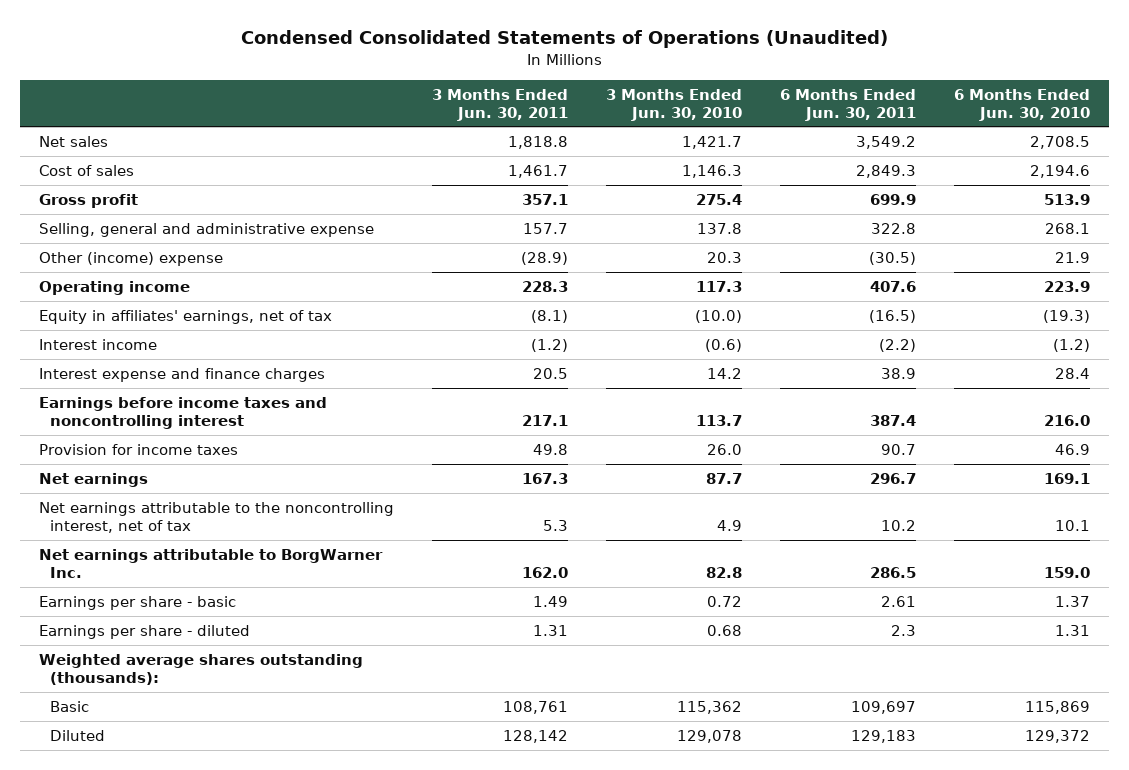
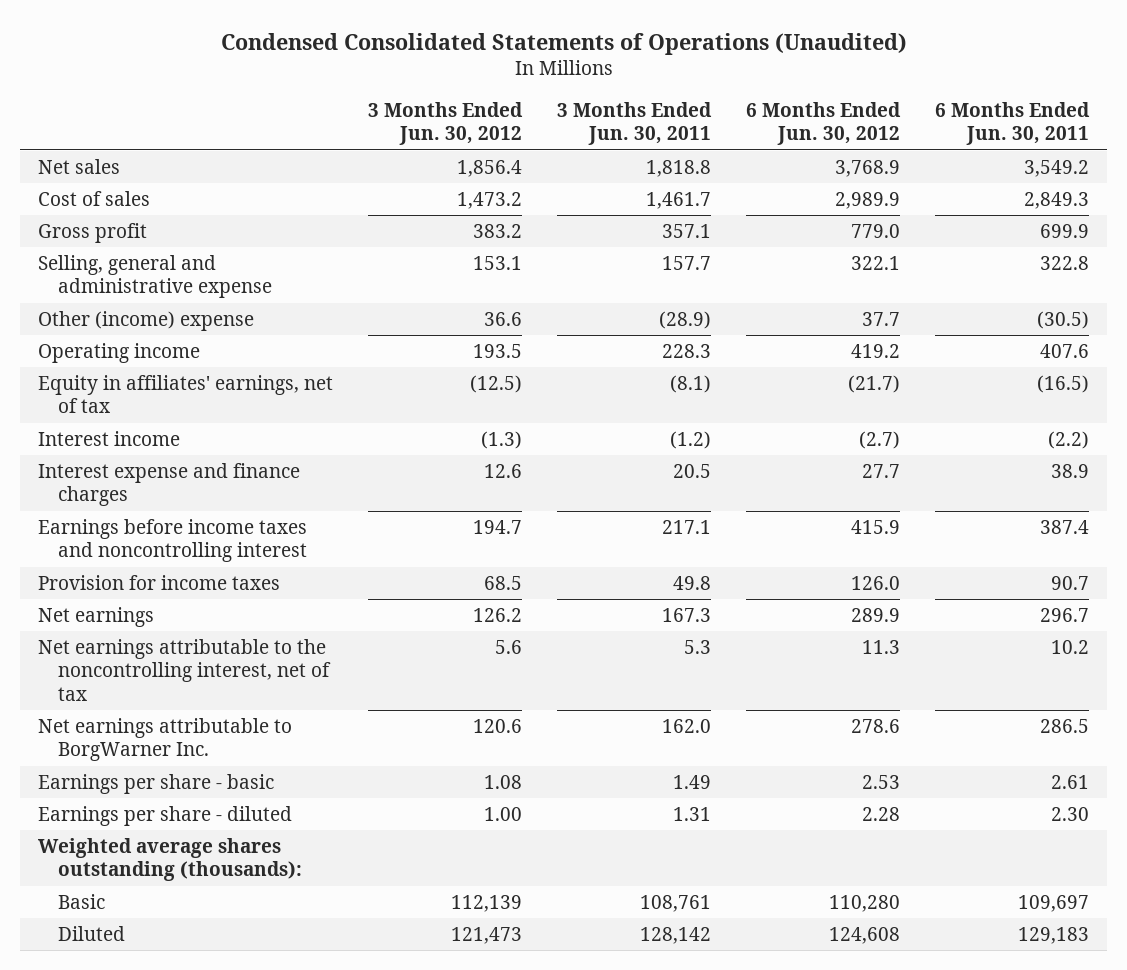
[606,88,743,121] 3 Months Ended Jun. 30, 2010 -> none
[953,88,1090,121] 6 Months Ended Jun. 30, 2010 -> none
none -> [367,101,523,146] 3 Months Ended Jun. 30, 2012
none -> [746,101,902,146] 6 Months Ended Jun. 30, 2012
[890,624,916,636] 2.3 -> [1051,806,1090,821] 2.30

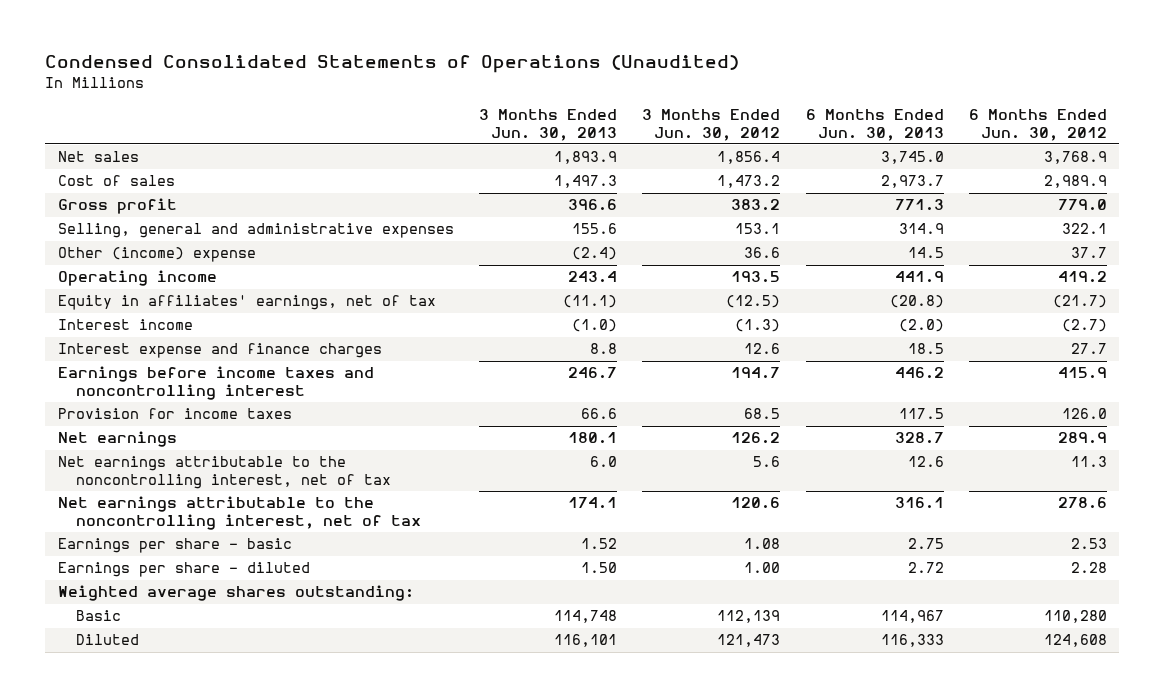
[557,101,713,146] 3 Months Ended Jun. 30, 2011 -> none
[935,101,1091,146] 6 Months Ended Jun. 30, 2011 -> none
none -> [479,109,618,141] 3 Months Ended Jun. 30, 2013
none -> [805,109,944,141] 6 Months Ended Jun. 30, 2013
[37,254,273,299] Selling, general and administrative expense -> [57,223,454,239] Selling, general and administrative expenses
[37,717,292,762] Net earnings attributable to BorgWarner Inc. -> [57,496,422,530] Net earnings attributable to the noncontrolling interest, net of tax
[37,837,303,882] Weighted average shares outstanding (thousands): -> [57,585,414,602] Weighted average shares outstanding:

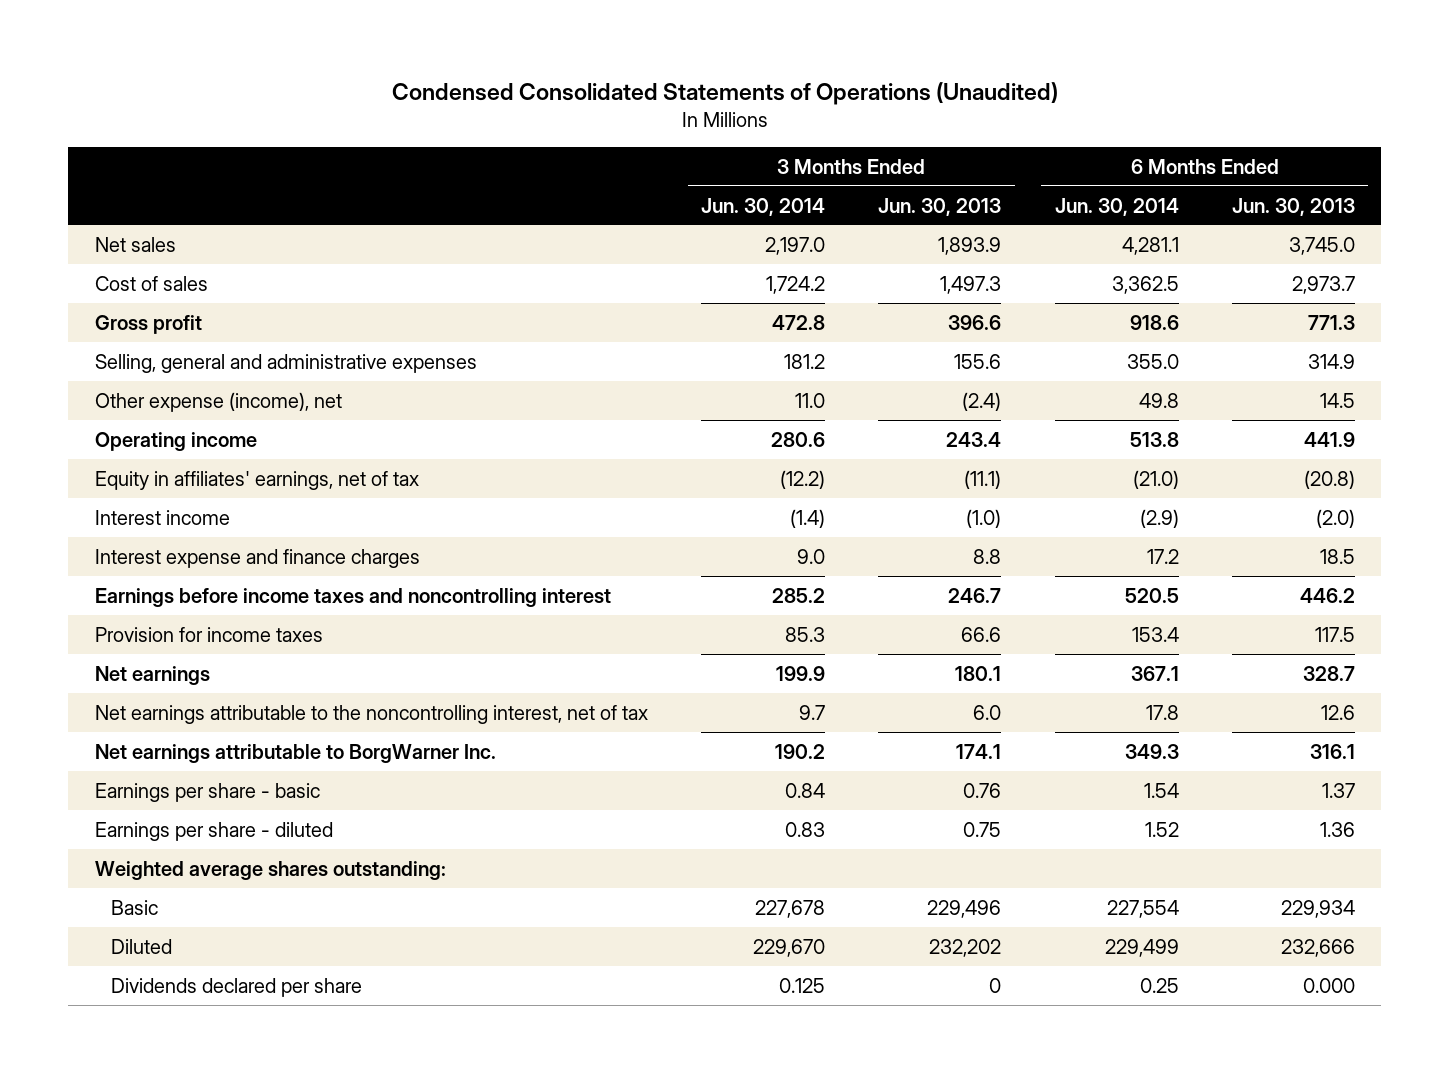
[642,109,781,141] 3 Months Ended Jun. 30, 2012 -> none
[968,109,1107,141] 6 Months Ended Jun. 30, 2012 -> none
none -> [701,197,826,216] Jun. 30, 2014
none -> [1054,197,1179,216] Jun. 30, 2014
[57,247,256,263] Other (income) expense -> [94,391,342,412] Other expense (income), net
[57,496,422,530] Net earnings attributable to the noncontrolling interest, net of tax -> [94,743,496,763] Net earnings attributable to BorgWarner Inc.
[581,538,618,550] 1.52 -> [963,782,1002,798] 0.76
[907,538,944,550] 2.75 -> [1321,782,1355,798] 1.37
[581,562,618,574] 1.50 -> [963,821,1002,837] 0.75
[907,562,944,574] 2.72 -> [1319,821,1355,837] 1.36
[554,610,618,624] 114,748 -> [927,899,1002,918] 229,496
[880,610,944,624] 114,967 -> [1280,899,1355,918] 229,934
[554,634,618,648] 116,101 -> [929,938,1002,957] 232,202
[880,634,944,648] 116,333 -> [1280,938,1355,957] 232,666
none -> [111,977,363,997] Dividends declared per share

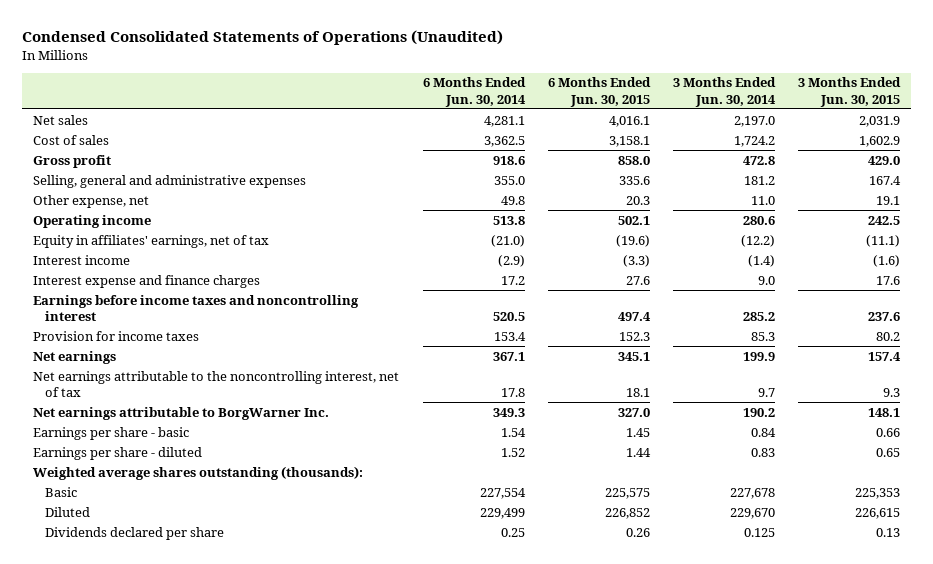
[878,197,1002,216] Jun. 30, 2013 -> none
[1231,197,1355,216] Jun. 30, 2013 -> none
none -> [547,77,651,107] 6 Months Ended Jun. 30, 2015
none -> [797,77,901,107] 3 Months Ended Jun. 30, 2015
[94,391,342,412] Other expense (income), net -> [33,194,150,208] Other expense, net
[94,860,446,880] Weighted average shares outstanding: -> [33,465,364,480] Weighted average shares outstanding (thousands):

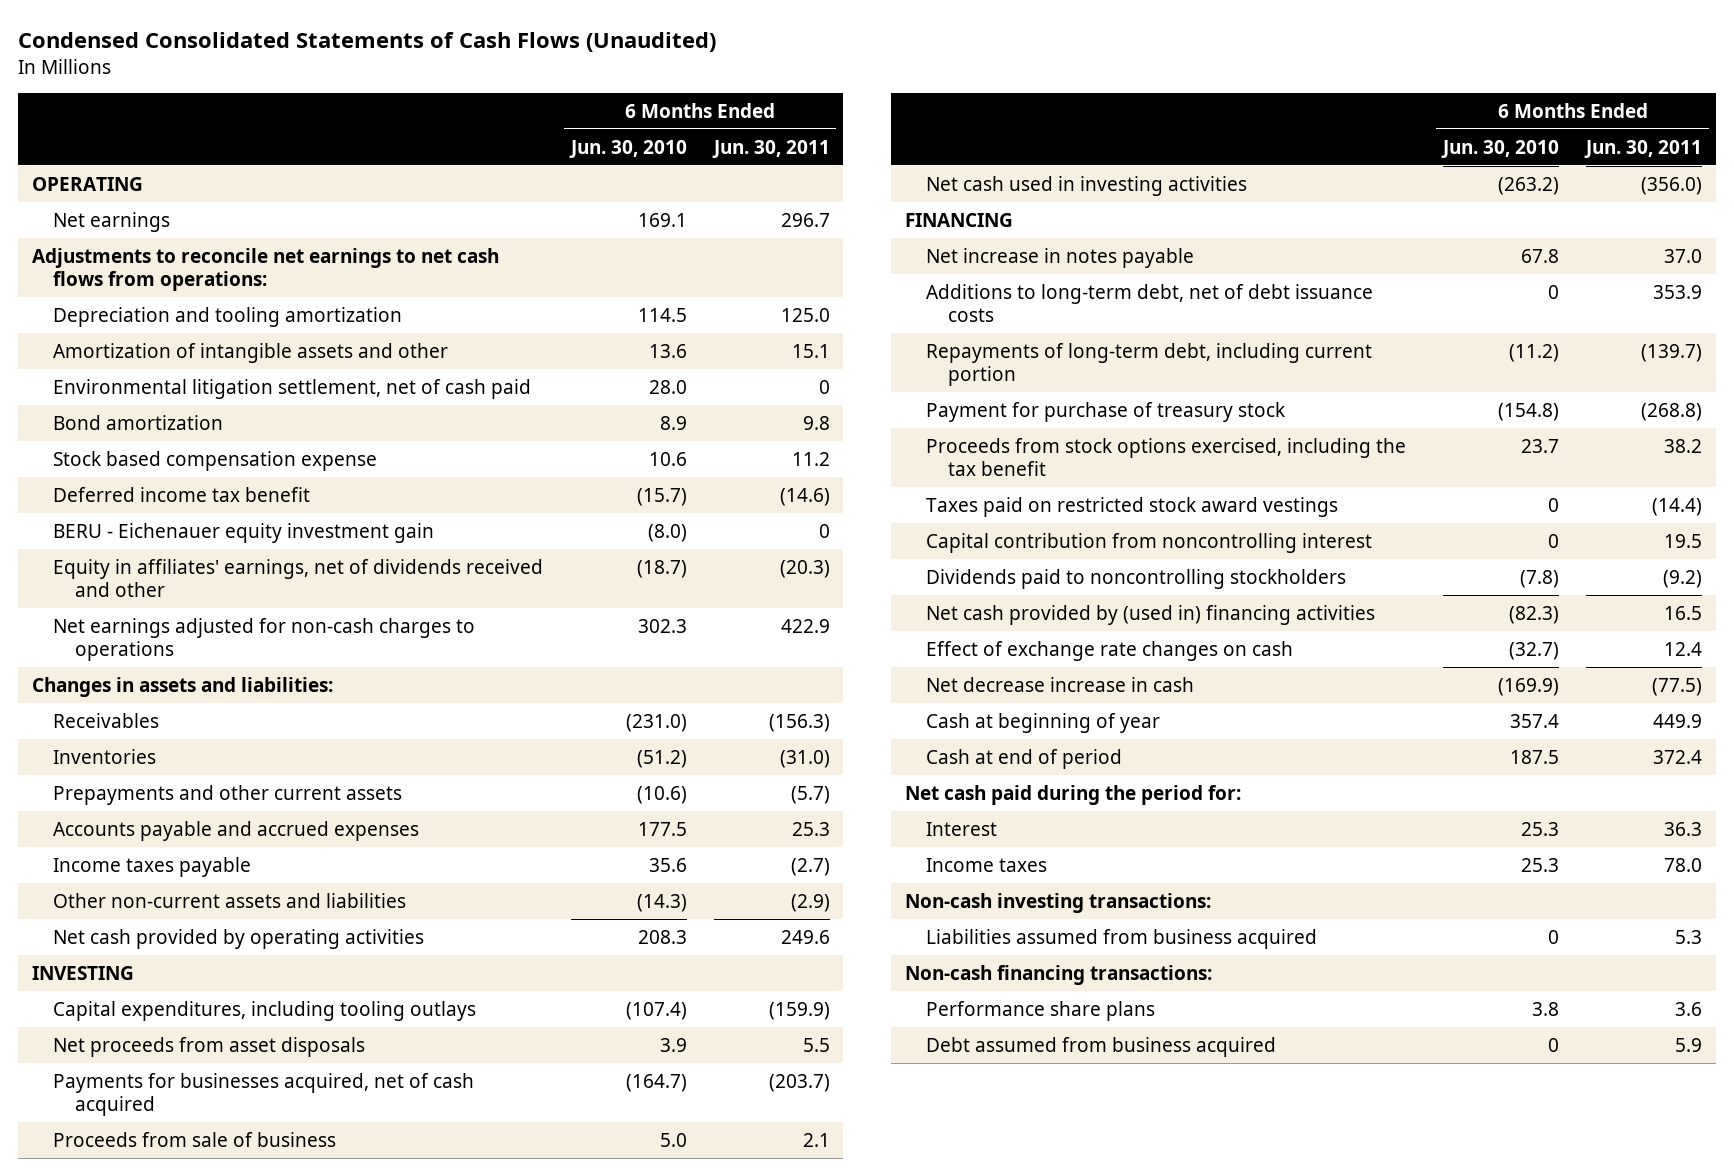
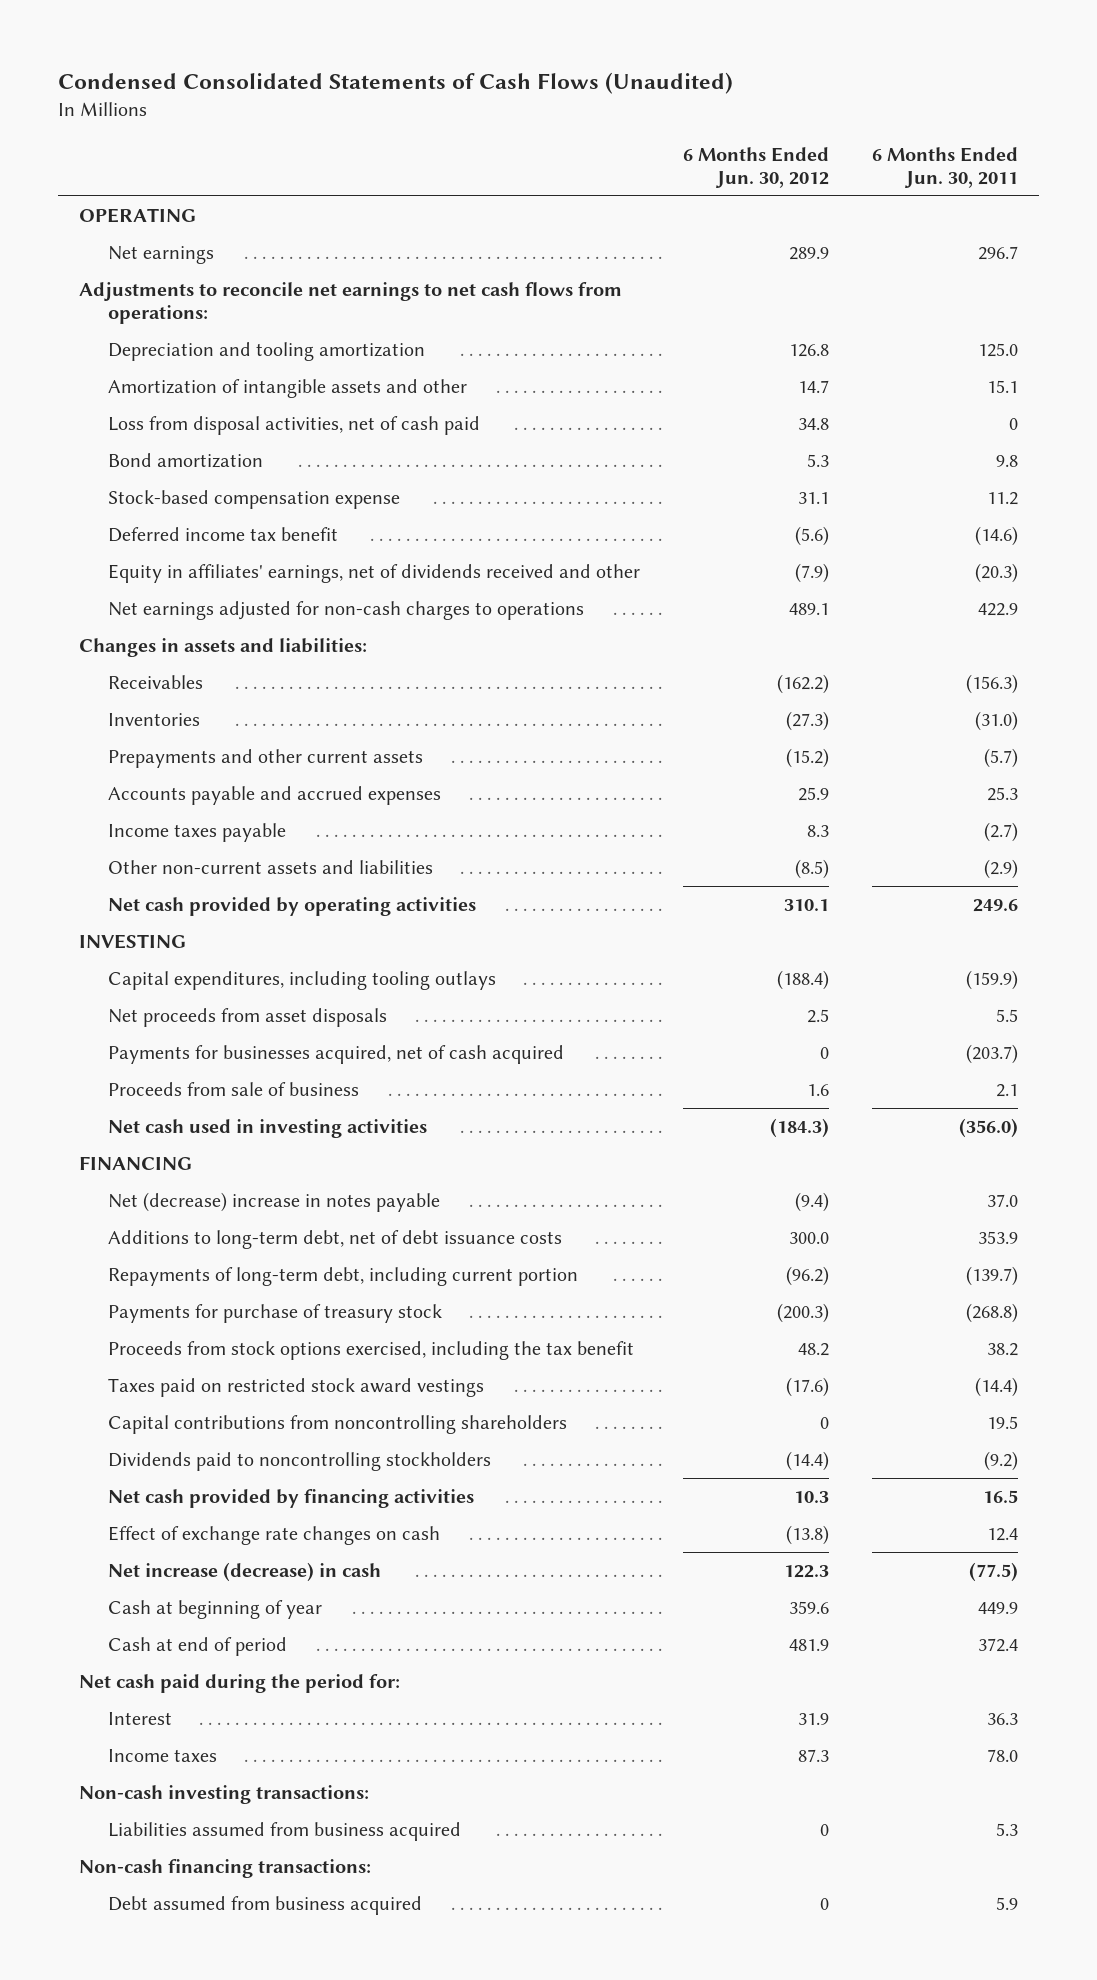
[568,139,687,158] Jun. 30, 2010 -> none
none -> [683,146,830,188] 6 Months Ended Jun. 30, 2012
[53,378,532,399] Environmental litigation settlement, net of cash paid -> none
none -> [108,415,481,435] Loss from disposal activities, net of cash paid
[53,450,378,471] Stock based compensation expense -> [108,489,401,509] Stock-based compensation expense
[53,522,435,543] BERU - Eichenauer equity investment gain -> none
[926,247,1195,268] Net increase in notes payable -> [108,1191,441,1212] Net (decrease) increase in notes payable
[926,401,1286,422] Payment for purchase of treasury stock -> [108,1303,443,1323] Payments for purchase of treasury stock
[926,532,1373,553] Capital contribution from noncontrolling interest -> [108,1414,568,1434] Capital contributions from noncontrolling shareholders
[926,604,1376,625] Net cash provided by (used in) financing activities -> [108,1488,475,1508] Net cash provided by financing activities
[926,676,1195,692] Net decrease increase in cash -> [108,1561,382,1582] Net increase (decrease) in cash
[926,1000,1156,1021] Performance share plans -> none

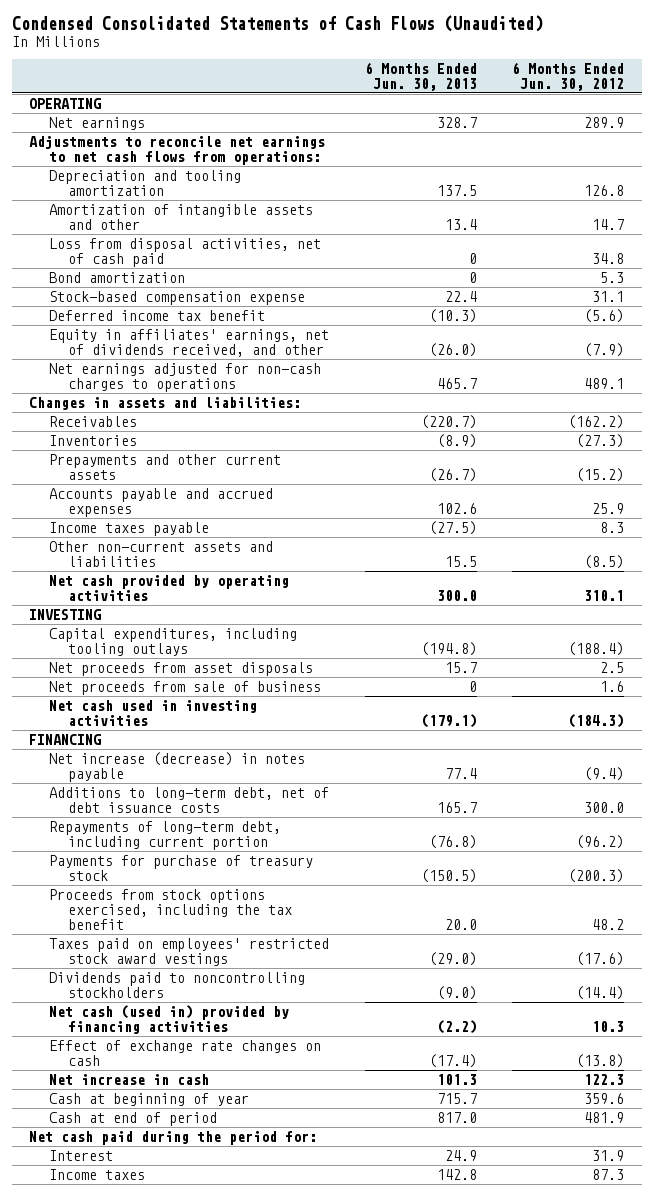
[871,146,1018,188] 6 Months Ended Jun. 30, 2011 -> none
none -> [364,61,477,91] 6 Months Ended Jun. 30, 2013
[108,563,641,583] Equity in affiliates' earnings, net of dividends received and other -> [48,328,329,358] Equity in affiliates' earnings, net of dividends received, and other
[108,1044,565,1064] Payments for businesses acquired, net of cash acquired -> none
[108,1081,360,1096] Proceeds from sale of business -> [48,680,321,695] Net proceeds from sale of business
[108,1191,441,1212] Net (decrease) increase in notes payable -> [48,751,305,783] Net increase (decrease) in notes payable
[108,1414,568,1434] Capital contributions from noncontrolling shareholders -> none
[108,1377,485,1397] Taxes paid on restricted stock award vestings -> [48,937,329,967] Taxes paid on employees' restricted stock award vestings
[108,1488,475,1508] Net cash provided by financing activities -> [48,1004,289,1035] Net cash (used in) provided by financing activities
[108,1561,382,1582] Net increase (decrease) in cash -> [48,1073,209,1085] Net increase in cash
[79,1784,370,1804] Non-cash investing transactions: -> none
[108,1821,462,1841] Liabilities assumed from business acquired -> none
[79,1858,372,1878] Non-cash financing transactions: -> none
[108,1895,423,1915] Debt assumed from business acquired -> none

